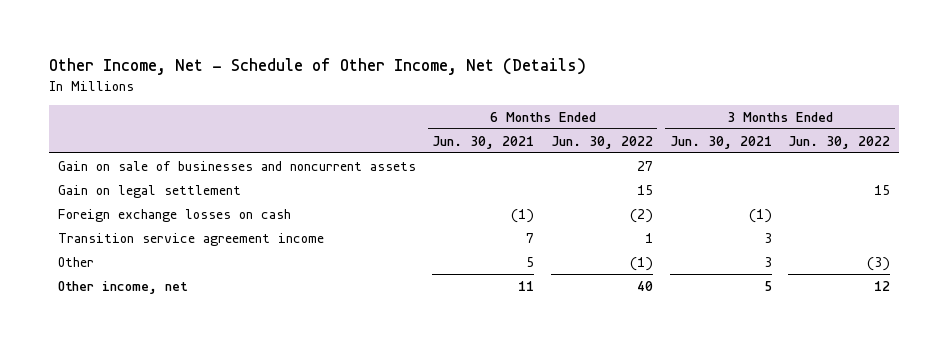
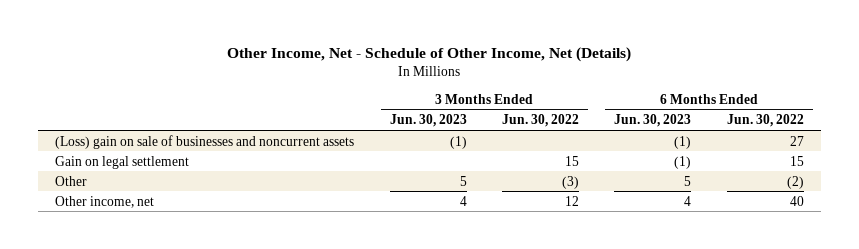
[432,135,535,149] Jun. 30, 2021 -> none
[669,135,772,149] Jun. 30, 2021 -> none
none -> [389,114,467,128] Jun. 30, 2023
none -> [614,114,692,128] Jun. 30, 2023
[57,160,416,171] Gain on sale of businesses and noncurrent assets -> [55,134,355,149] (Loss) gain on sale of businesses and noncurrent assets
[57,208,291,222] Foreign exchange losses on cash -> none
[57,232,324,246] Transition service agreement income -> none
[629,256,653,271] (1) -> [786,175,804,189] (2)

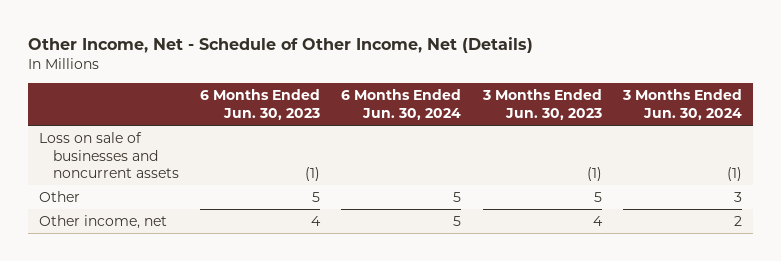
[501,114,579,128] Jun. 30, 2022 -> none
[726,114,804,128] Jun. 30, 2022 -> none
none -> [341,89,462,120] 6 Months Ended Jun. 30, 2024
none -> [622,89,743,120] 3 Months Ended Jun. 30, 2024
[55,155,190,169] Gain on legal settlement -> none
[55,134,355,149] (Loss) gain on sale of businesses and noncurrent assets -> [39,132,179,178] Loss on sale of businesses and noncurrent assets

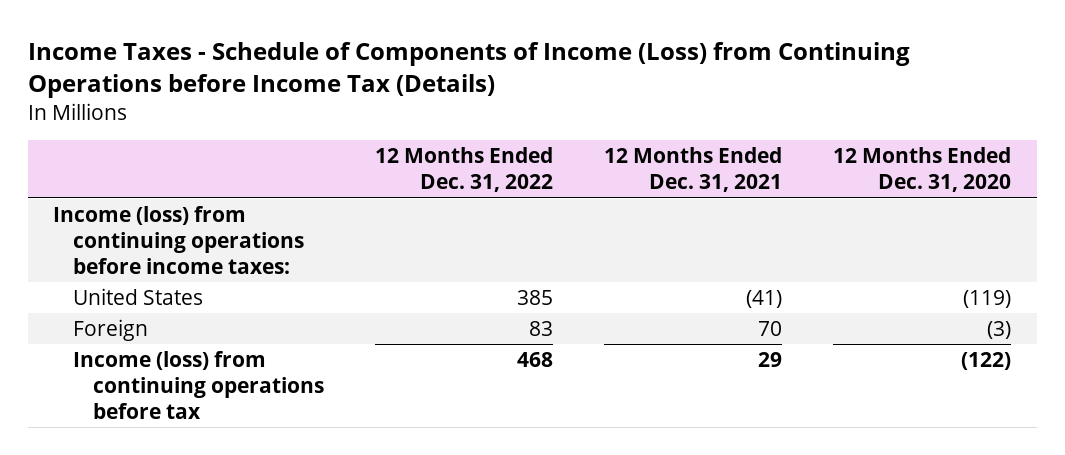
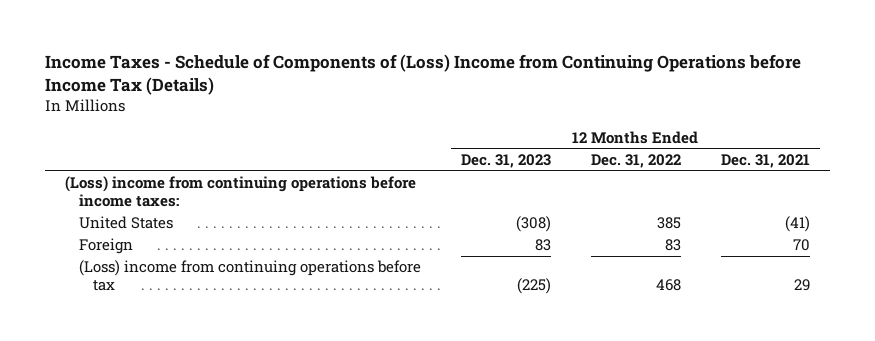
[27,41,910,98] Income Taxes - Schedule of Components of Income (Loss) from Continuing Operations before Income Tax (Details) -> [45,54,802,96] Income Taxes - Schedule of Components of (Loss) Income from Continuing Operations before Income Tax (Details)
[833,147,1012,193] 12 Months Ended Dec. 31, 2020 -> none
none -> [460,153,551,168] Dec. 31, 2023
[53,205,305,275] Income (loss) from continuing operations before income taxes: -> [65,176,417,207] (Loss) income from continuing operations before income taxes:
[73,350,325,420] Income (loss) from continuing operations before tax -> [78,260,421,291] (Loss) income from continuing operations before tax

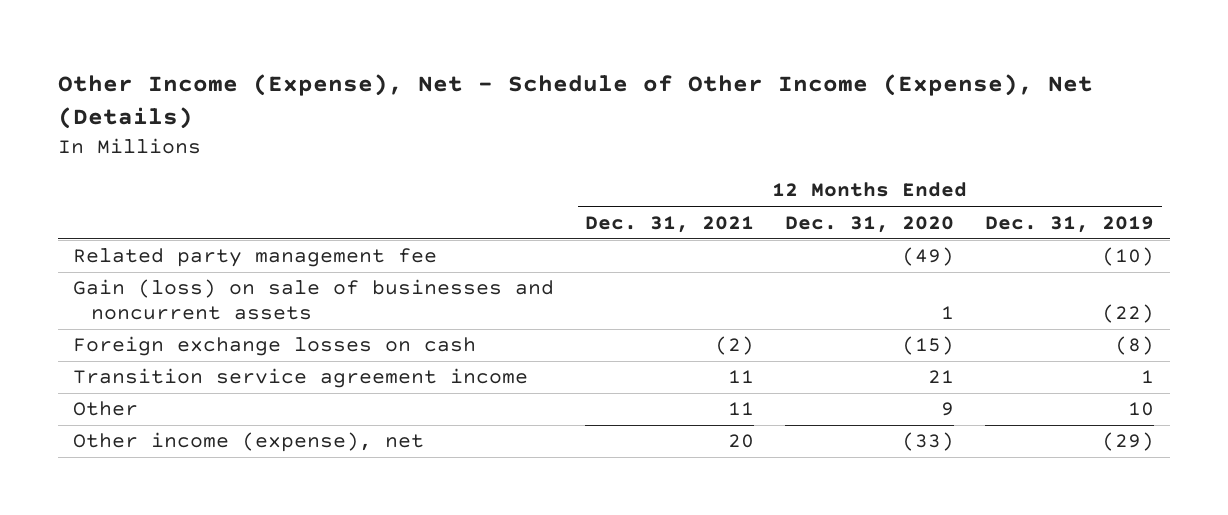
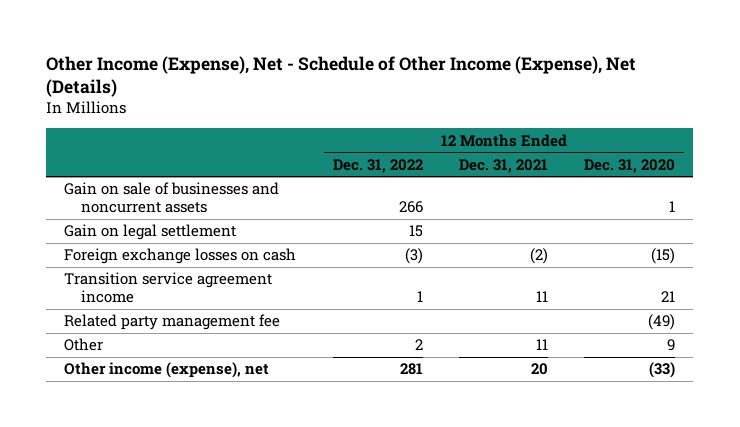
[985,215,1155,233] Dec. 31, 2019 -> none
none -> [332,158,423,173] Dec. 31, 2022
[73,279,555,321] Gain (loss) on sale of businesses and noncurrent assets -> [64,182,280,214] Gain on sale of businesses and noncurrent assets
none -> [64,224,237,241] Gain on legal settlement
[73,248,438,268] Related party management fee -> [64,314,281,331] Related party management fee

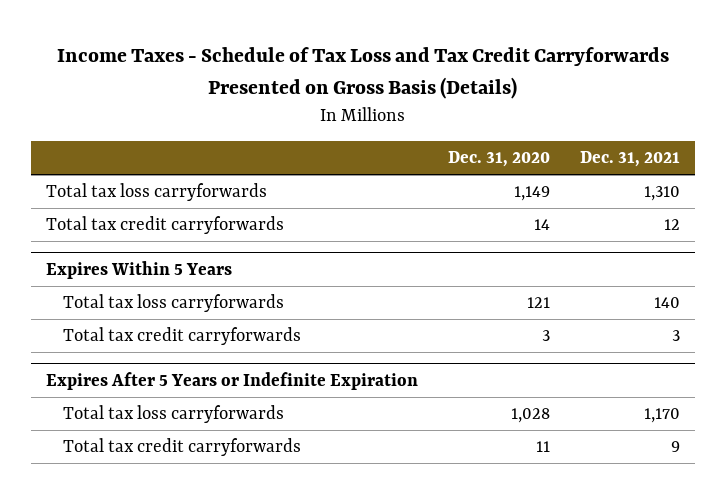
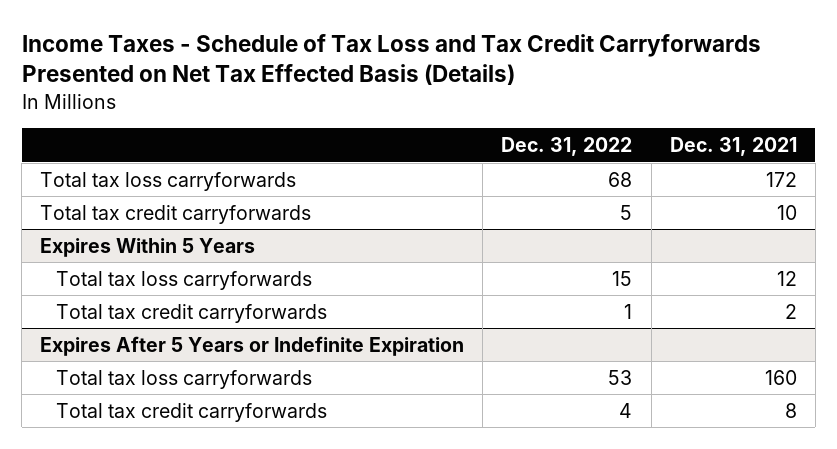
[56,47,669,99] Income Taxes - Schedule of Tax Loss and Tax Credit Carryforwards Presented on Gross Basis (Details) -> [21,34,761,86] Income Taxes - Schedule of Tax Loss and Tax Credit Carryforwards Presented on Net Tax Effected Basis (Details)
[447,151,550,168] Dec. 31, 2020 -> none
none -> [501,137,633,157] Dec. 31, 2022
[643,186,680,202] 1,310 -> [765,171,797,187] 172
[663,219,680,231] 12 -> [776,204,797,220] 10
[653,297,680,309] 140 -> [776,270,797,286] 12
[671,330,680,342] 3 -> [784,303,797,319] 2
[643,408,680,424] 1,170 -> [764,369,797,385] 160
[670,441,680,453] 9 -> [784,402,797,418] 8

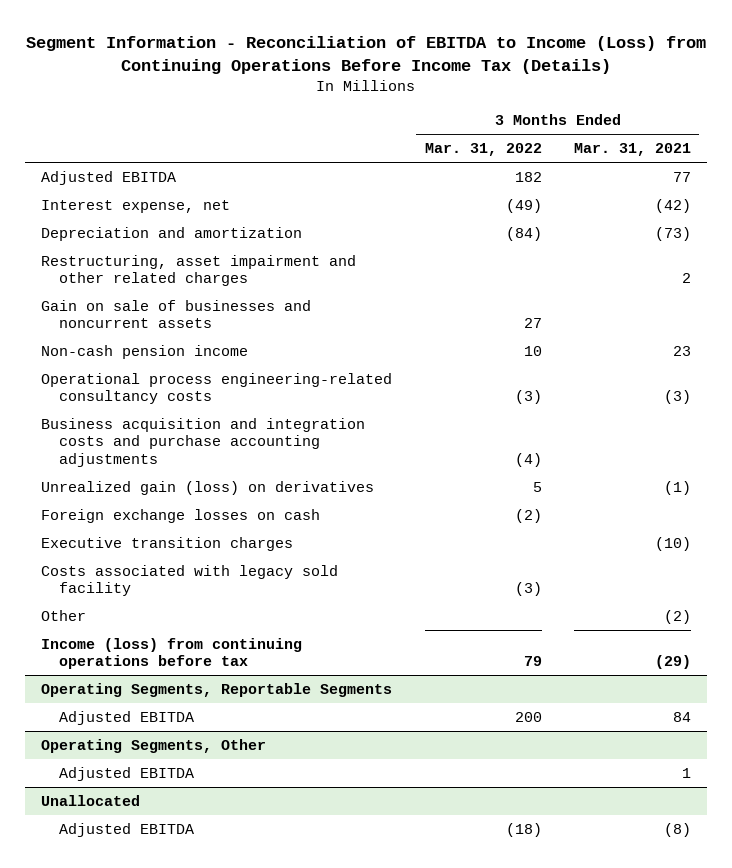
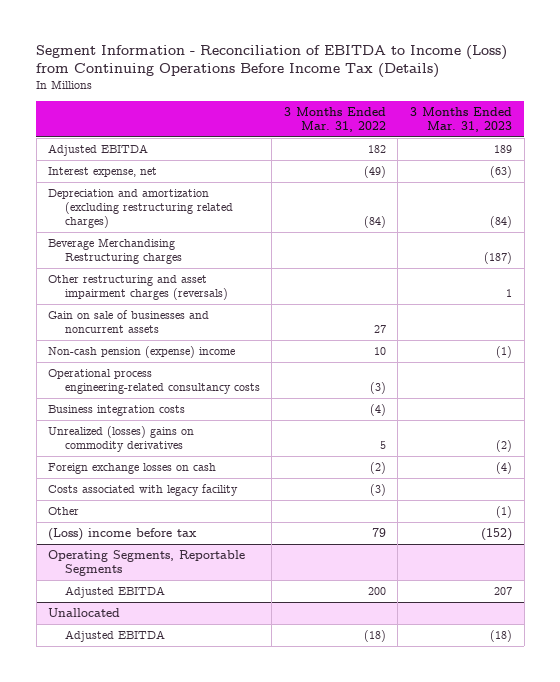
[573,143,691,157] Mar. 31, 2021 -> none
none -> [409,106,512,132] 3 Months Ended Mar. 31, 2023
[41,226,303,241] Depreciation and amortization -> [48,188,233,229] Depreciation and amortization (excluding restructuring related charges)
none -> [48,237,182,265] Beverage Merchandising Restructuring charges
[41,254,357,287] Restructuring, asset impairment and other related charges -> [48,274,228,301] Other restructuring and asset impairment charges (reversals)
[41,344,249,359] Non-cash pension income -> [48,345,236,358] Non-cash pension (expense) income
[41,417,366,467] Business acquisition and integration costs and purchase accounting adjustments -> none
none -> [48,404,186,416] Business integration costs
[41,480,375,495] Unrealized gain (loss) on derivatives -> [48,425,195,453] Unrealized (losses) gains on commodity derivatives
[41,536,294,551] Executive transition charges -> none
[41,564,339,597] Costs associated with legacy sold facility -> [48,483,239,496] Costs associated with legacy facility
[41,637,303,670] Income (loss) from continuing operations before tax -> [48,527,198,541] (Loss) income before tax
[41,738,267,753] Operating Segments, Other -> none
[58,766,194,781] Adjusted EBITDA -> none

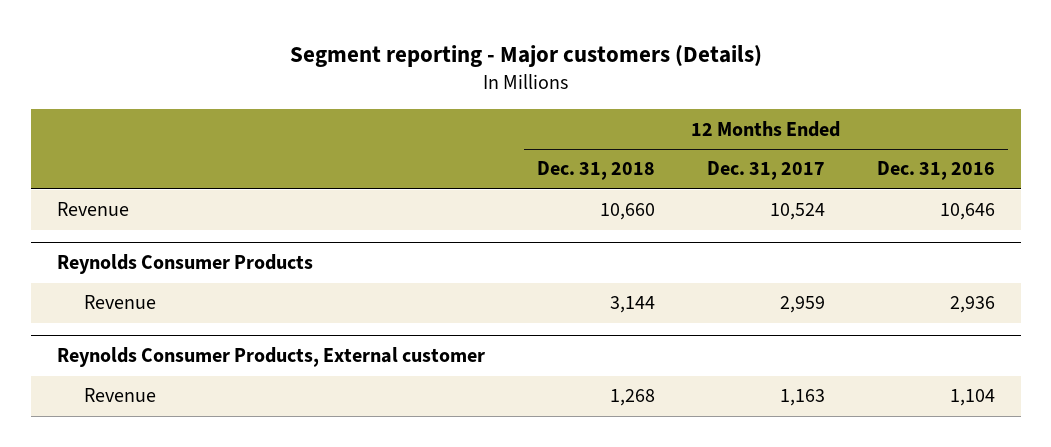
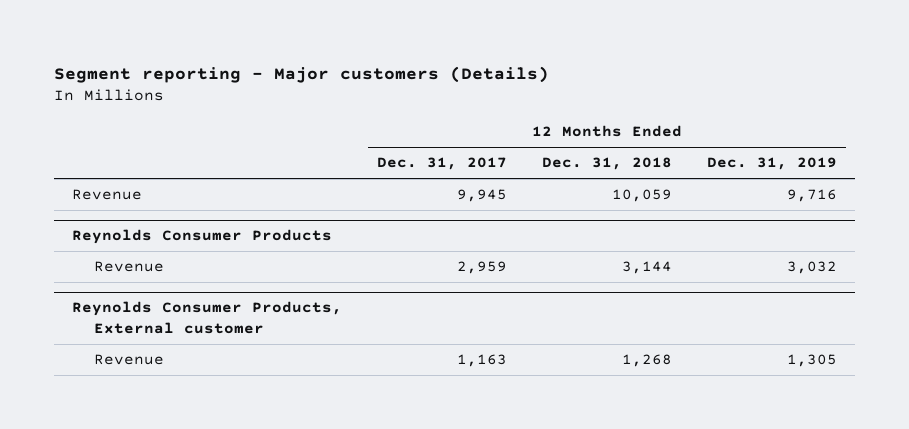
[876,161,995,181] Dec. 31, 2016 -> none
none -> [707,157,838,171] Dec. 31, 2019
[599,203,655,221] 10,660 -> [612,189,673,203] 10,059
[769,203,825,221] 10,524 -> [457,189,508,203] 9,945

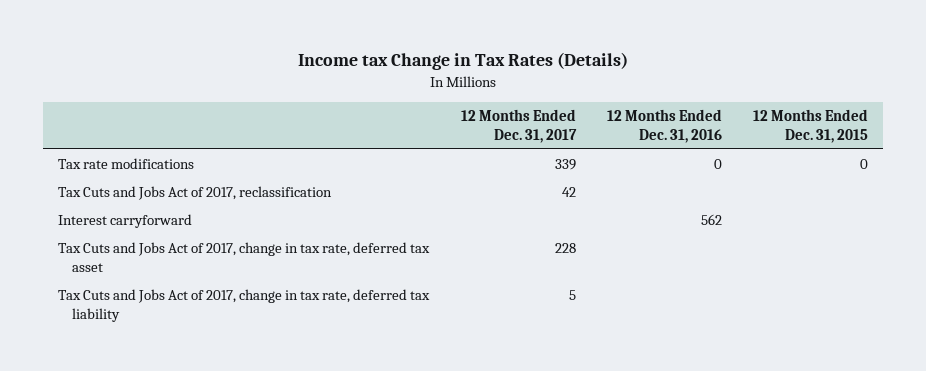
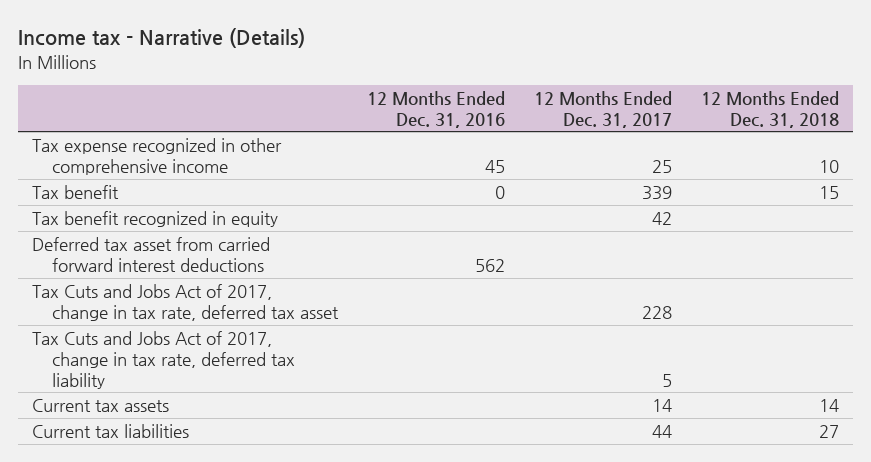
[298,52,629,71] Income tax Change in Tax Rates (Details) -> [17,28,305,49] Income tax - Narrative (Details)
[752,108,868,143] 12 Months Ended Dec. 31, 2015 -> none
none -> [700,90,839,128] 12 Months Ended Dec. 31, 2018
none -> [32,137,283,175] Tax expense recognized in other comprehensive income
[58,158,195,170] Tax rate modifications -> [32,184,120,199] Tax benefit
[58,186,333,201] Tax Cuts and Jobs Act of 2017, reclassification -> [32,210,279,227] Tax benefit recognized in equity
[58,214,193,229] Interest carryforward -> [32,236,271,272] Deferred tax asset from carried forward interest deductions
none -> [32,398,170,412] Current tax assets
none -> [32,423,190,438] Current tax liabilities

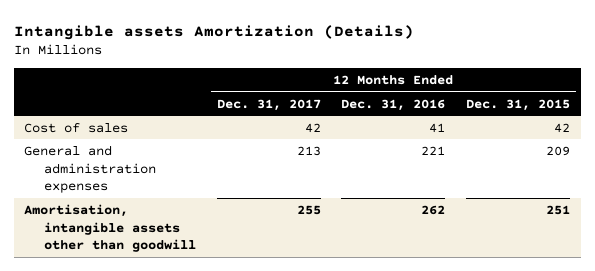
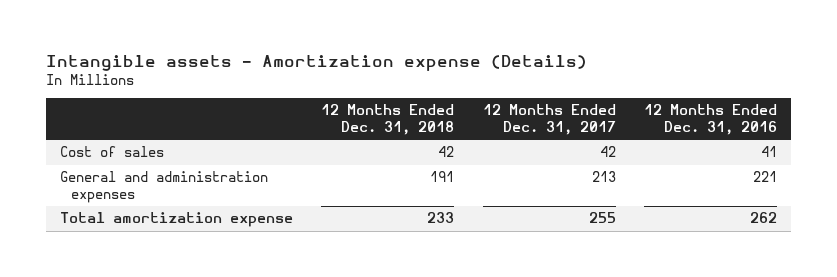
[13,24,414,40] Intangible assets Amortization (Details) -> [45,54,587,71] Intangible assets - Amortization expense (Details)
[466,98,571,111] Dec. 31, 2015 -> none
none -> [321,104,455,135] 12 Months Ended Dec. 31, 2018
[24,203,196,253] Amortisation, intangible assets other than goodwill -> [60,212,294,228] Total amortization expense

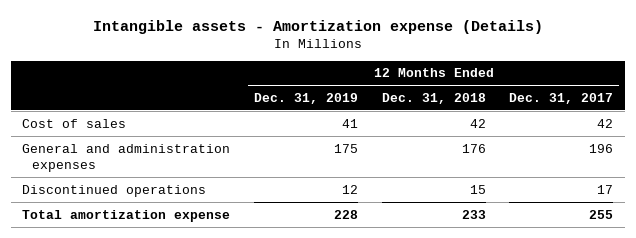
[643,104,777,135] 12 Months Ended Dec. 31, 2016 -> none
none -> [253,92,358,104] Dec. 31, 2019
[430,171,455,183] 191 -> [461,143,486,153] 176
[591,171,616,183] 213 -> [589,143,614,153] 196
none -> [22,184,207,197] Discontinued operations

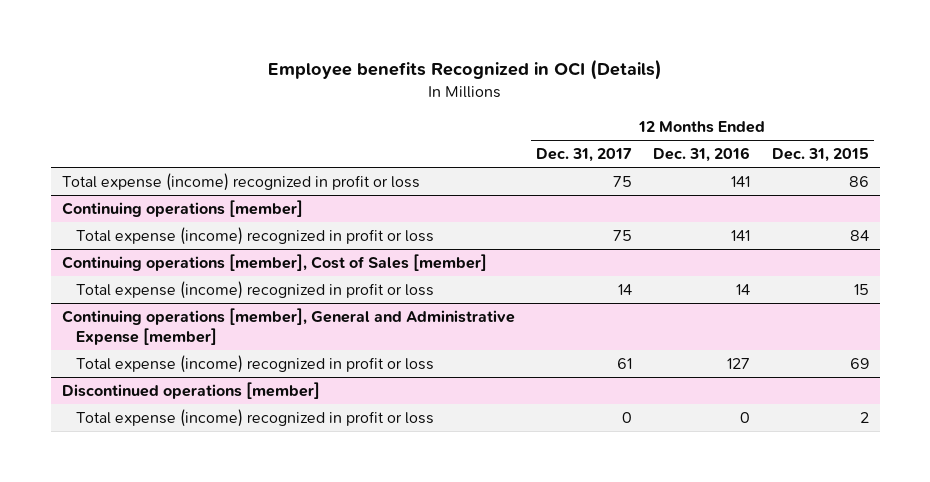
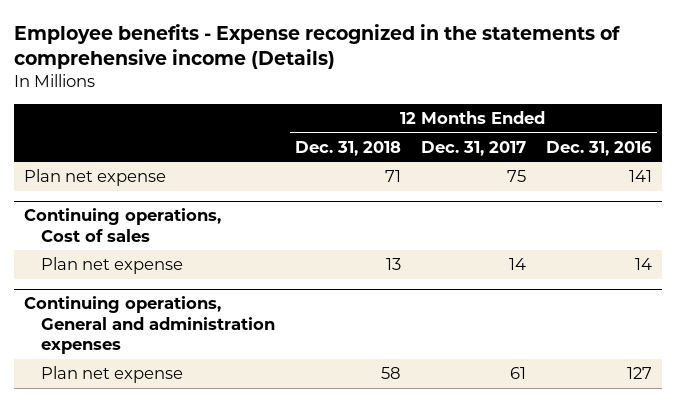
[268,59,663,81] Employee benefits Recognized in OCI (Details) -> [14,23,621,70] Employee benefits - Expense recognized in the statements of comprehensive income (Details)
[771,148,869,163] Dec. 31, 2015 -> none
none -> [294,140,401,156] Dec. 31, 2018
[61,200,303,218] Continuing operations [member] -> none
[76,227,435,246] Total expense (income) recognized in profit or loss -> none
[61,308,515,346] Continuing operations [member], General and Administrative Expense [member] -> none
[61,382,320,400] Discontinued operations [member] -> none
[76,409,435,428] Total expense (income) recognized in profit or loss -> none
[61,173,420,192] Total expense (income) recognized in profit or loss -> [24,169,167,187] Plan net expense
[61,254,487,272] Continuing operations [member], Cost of Sales [member] -> [24,208,222,242] Continuing operations, Cost of sales
[76,281,435,300] Total expense (income) recognized in profit or loss -> [41,257,184,275] Plan net expense
none -> [24,296,276,354] Continuing operations, General and administration expenses
[76,355,435,374] Total expense (income) recognized in profit or loss -> [41,366,184,384] Plan net expense

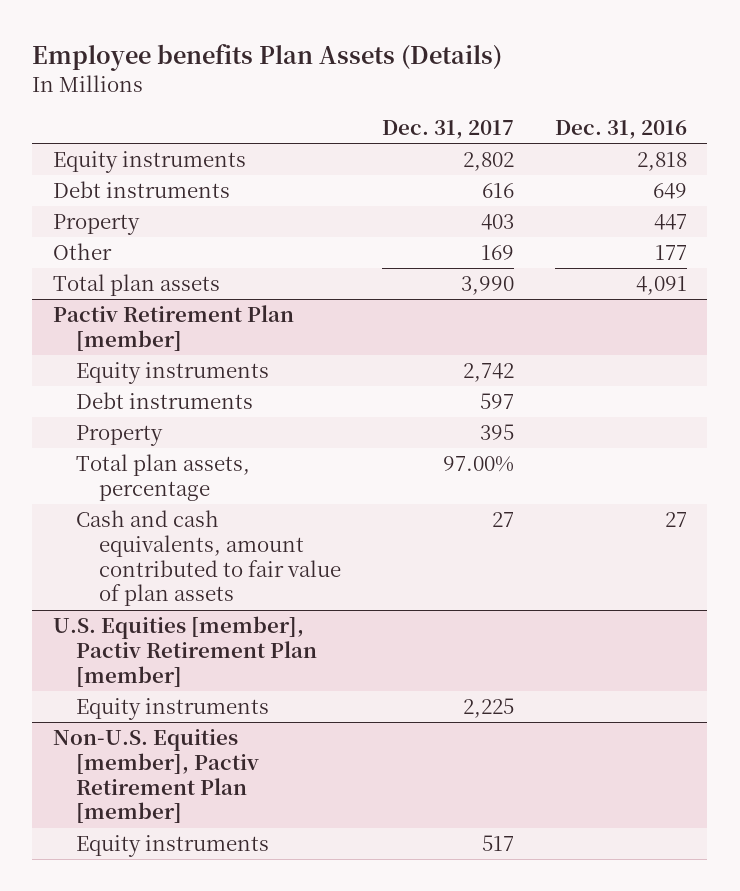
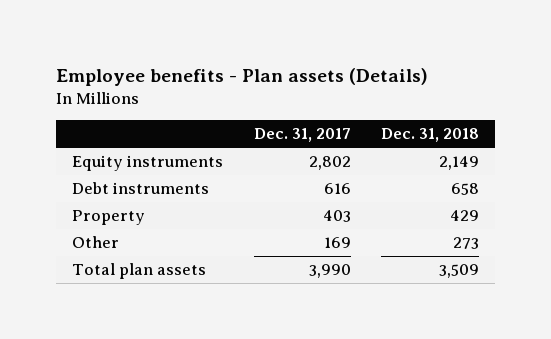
[32,43,503,71] Employee benefits Plan Assets (Details) -> [56,67,429,86] Employee benefits - Plan assets (Details)
[554,120,687,140] Dec. 31, 2016 -> none
none -> [381,128,480,143] Dec. 31, 2018
[52,305,294,351] Pactiv Retirement Plan [member] -> none
[75,362,269,385] Equity instruments -> none
[75,392,253,410] Debt instruments -> none
[75,425,163,447] Property -> none
[75,454,250,501] Total plan assets, percentage -> none
[75,510,341,607] Cash and cash equivalents, amount contributed to fair value of plan assets -> none
[52,616,317,687] U.S. Equities [member], Pactiv Retirement Plan [member] -> none
[75,698,269,721] Equity instruments -> none
[52,729,259,824] Non-U.S. Equities [member], Pactiv Retirement Plan [member] -> none
[75,835,269,858] Equity instruments -> none

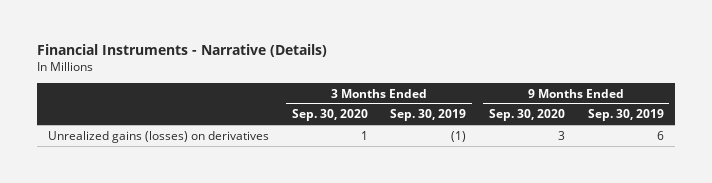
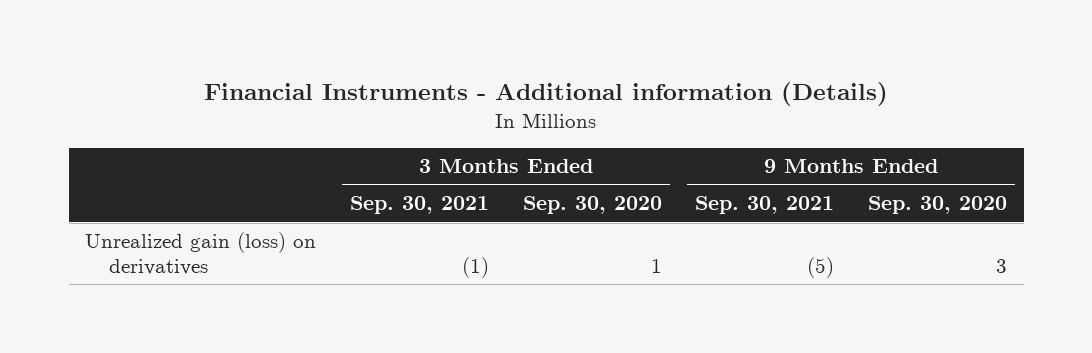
[36,44,327,58] Financial Instruments - Narrative (Details) -> [204,82,889,107] Financial Instruments - Additional information (Details)
[390,109,467,122] Sep. 30, 2019 -> none
[587,109,664,122] Sep. 30, 2019 -> none
none -> [350,196,490,215] Sep. 30, 2021
none -> [695,196,835,215] Sep. 30, 2021
[48,130,270,143] Unrealized gains (losses) on derivatives -> [85,232,317,275] Unrealized gain (loss) on derivatives

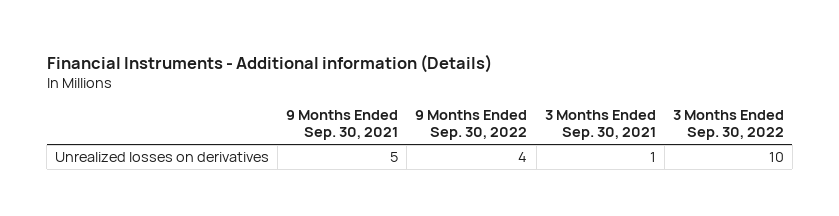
[522,196,662,215] Sep. 30, 2020 -> none
[868,196,1008,215] Sep. 30, 2020 -> none
none -> [415,110,528,141] 9 Months Ended Sep. 30, 2022
none -> [672,110,784,141] 3 Months Ended Sep. 30, 2022
[85,232,317,275] Unrealized gain (loss) on derivatives -> [55,152,270,163] Unrealized losses on derivatives
[462,256,490,278] (1) -> [649,152,656,163] 1
[807,256,835,278] (5) -> [390,152,399,163] 5

